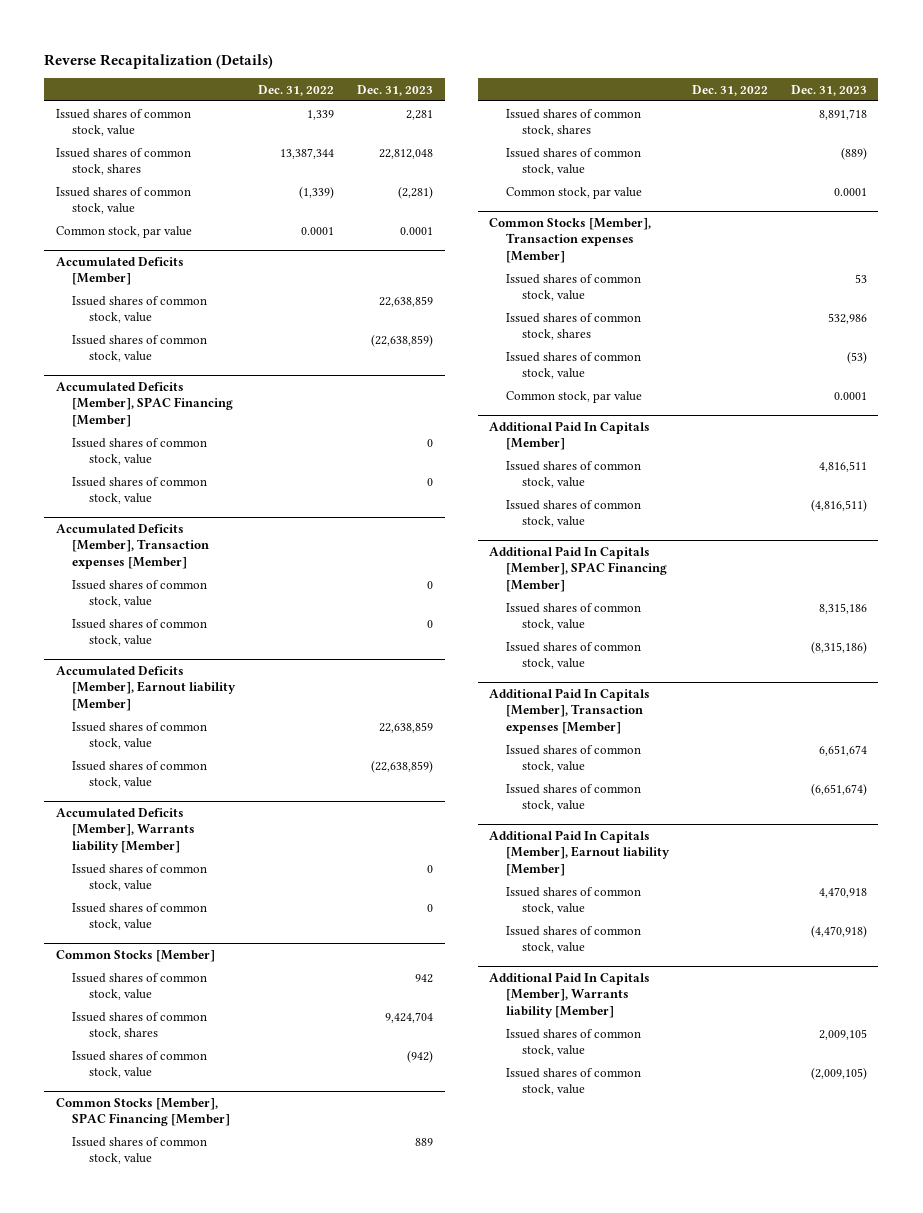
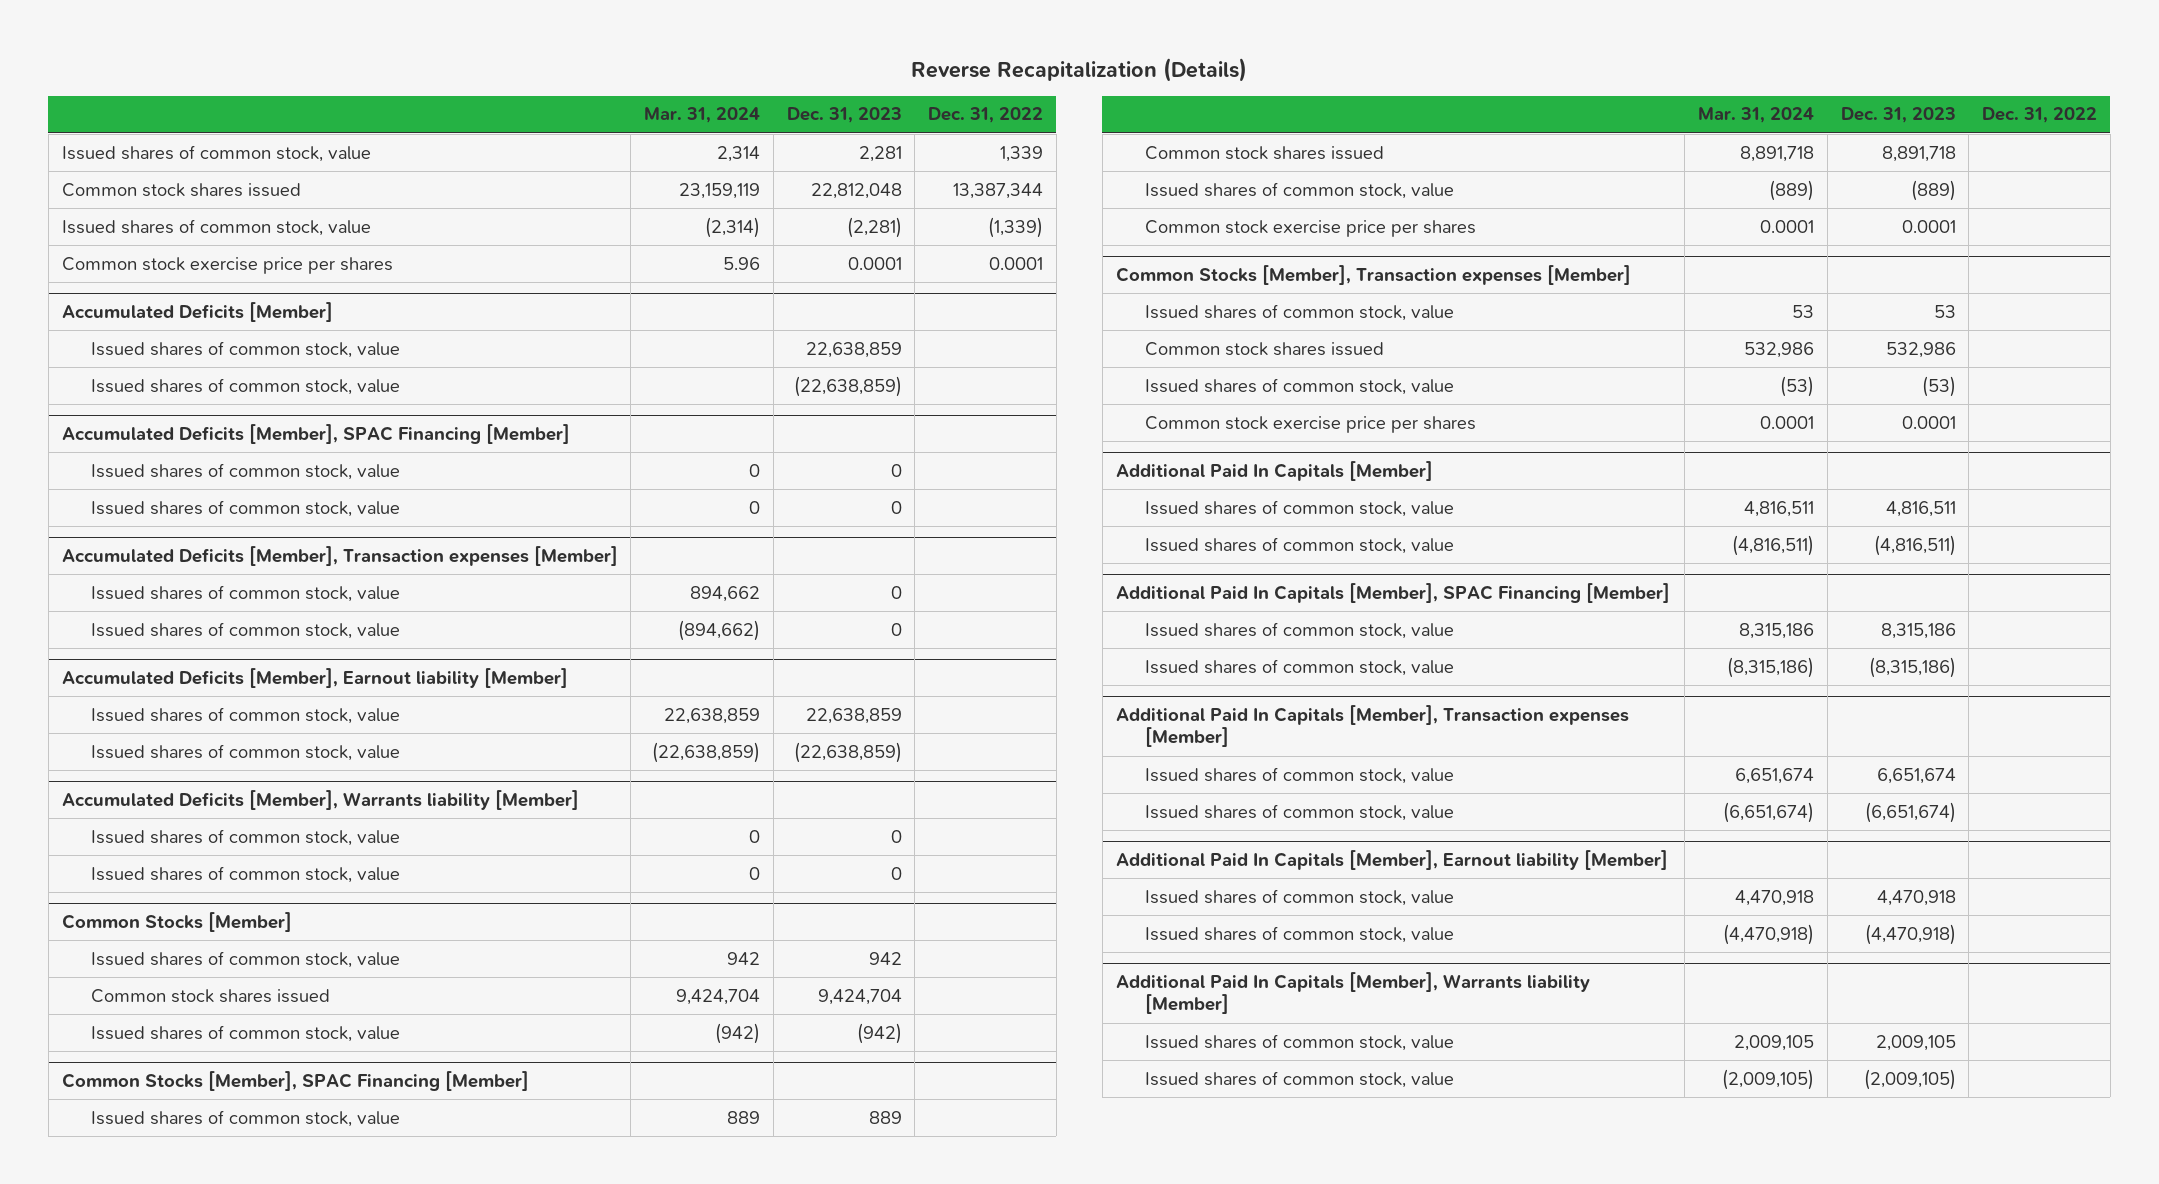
none -> [644,107,761,124] Mar. 31, 2024
[56,147,192,176] Issued shares of common stock, shares -> [61,182,301,197] Common stock shares issued
[56,225,193,238] Common stock, par value -> [61,256,393,274] Common stock exercise price per shares
[72,1011,208,1040] Issued shares of common stock, shares -> [90,988,330,1003] Common stock shares issued
[505,108,641,137] Issued shares of common stock, shares -> [1145,145,1385,160] Common stock shares issued
[505,186,642,199] Common stock, par value -> [1145,219,1477,237] Common stock exercise price per shares
[505,312,641,341] Issued shares of common stock, shares -> [1145,341,1385,356] Common stock shares issued
[505,390,642,403] Common stock, par value -> [1145,415,1477,433] Common stock exercise price per shares

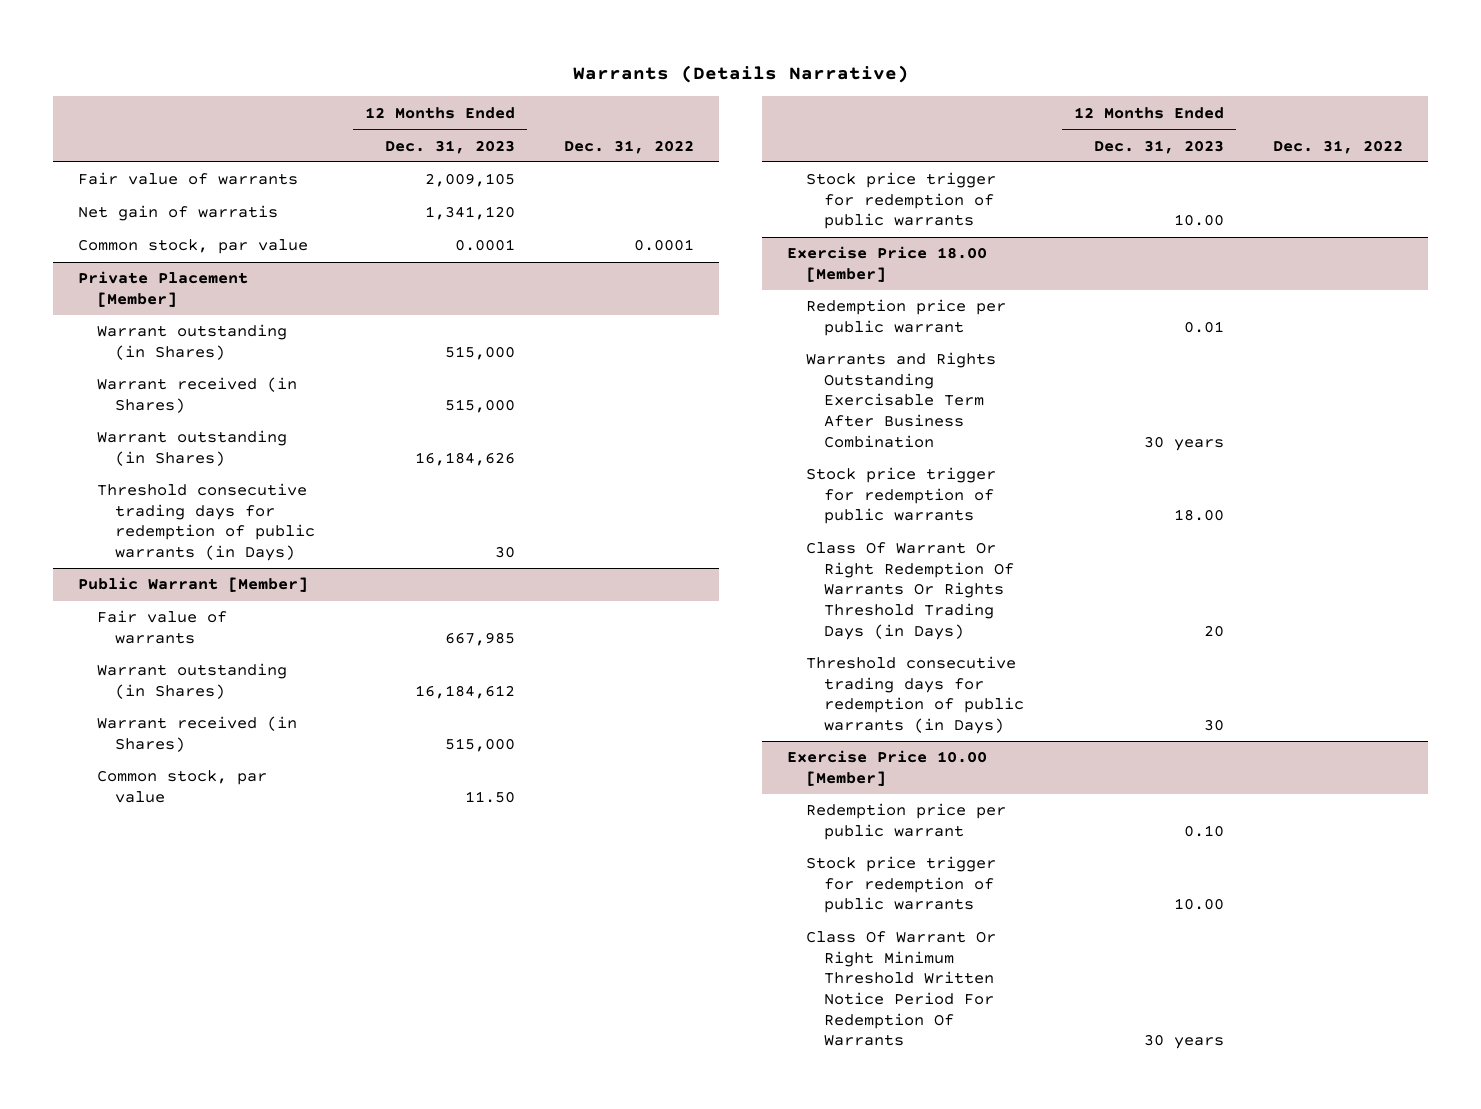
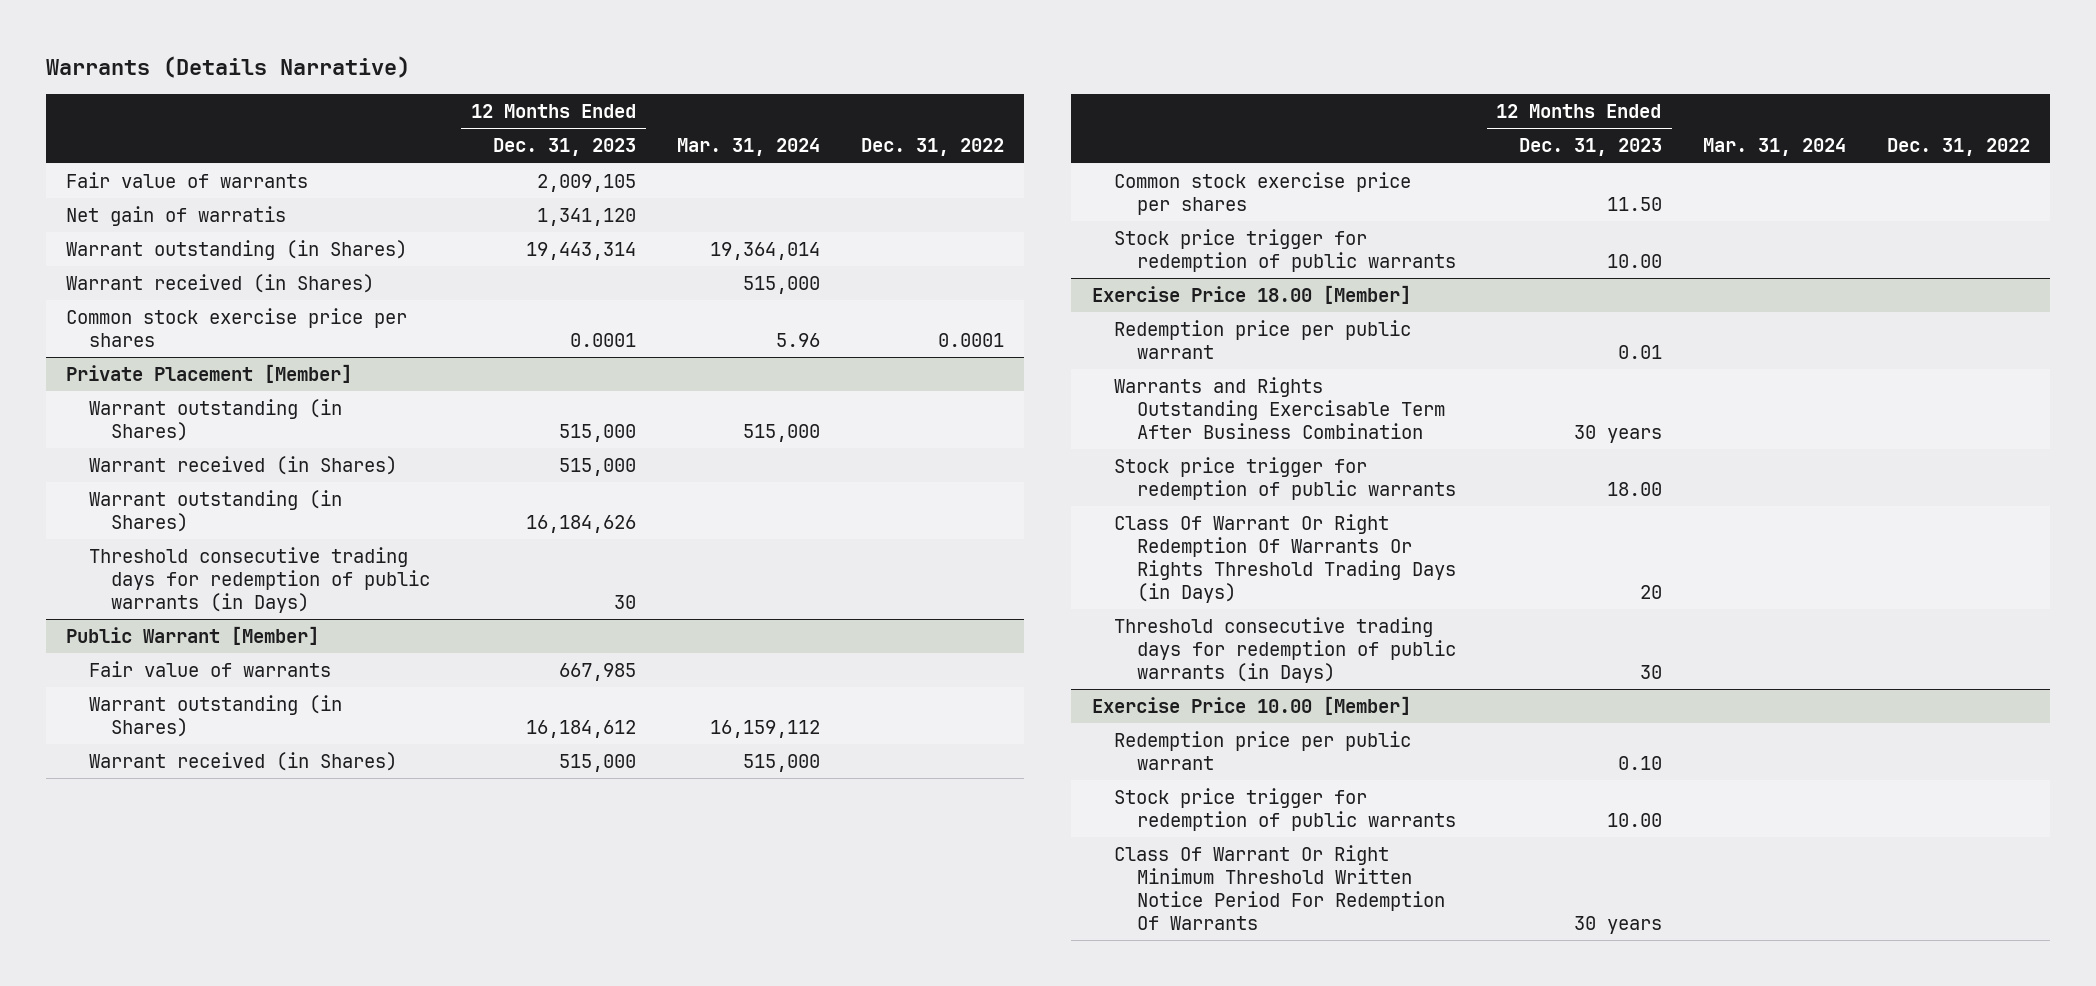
none -> [677,138,821,157] Mar. 31, 2024
none -> [66,240,408,261] Warrant outstanding (in Shares)
none -> [66,274,375,294] Warrant received (in Shares)
[77,239,308,255] Common stock, par value -> [66,308,408,348] Common stock exercise price per shares
[96,770,267,803] Common stock, par value -> [1114,172,1412,216] Common stock exercise price per shares

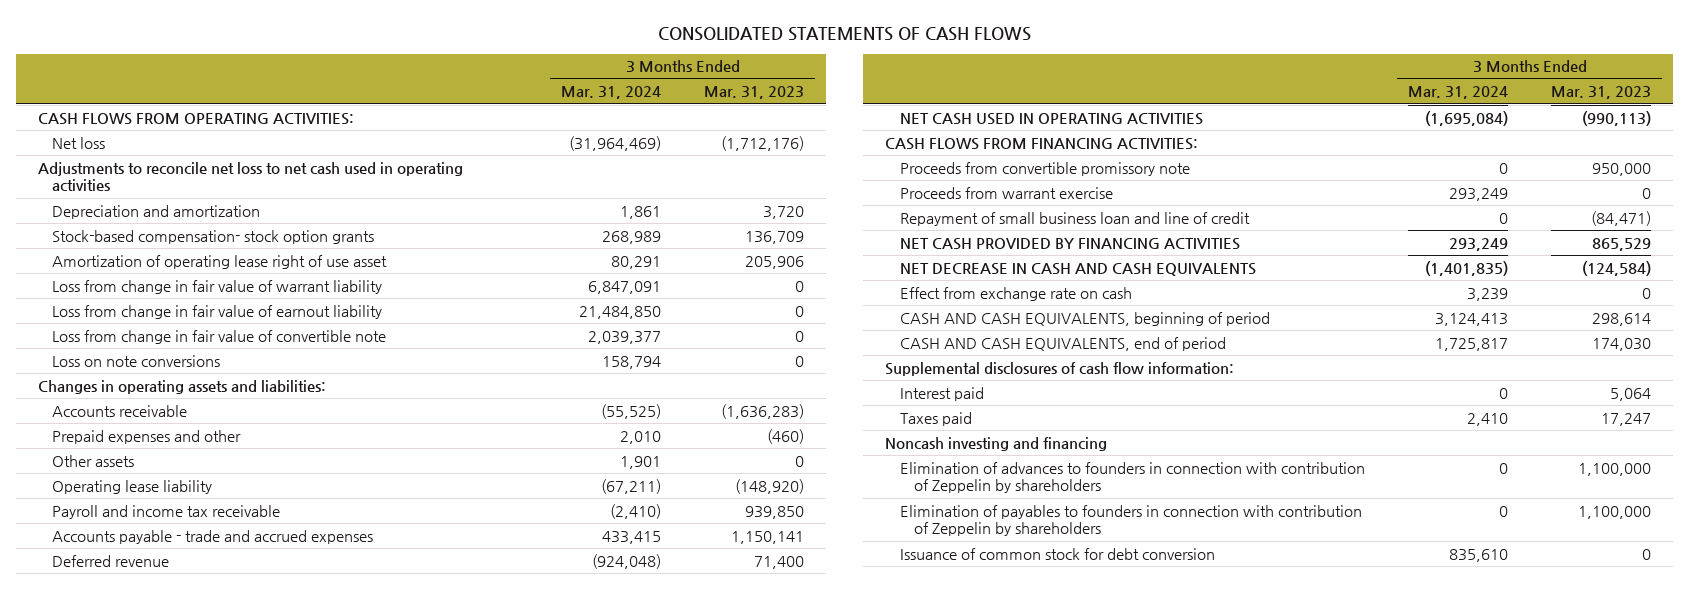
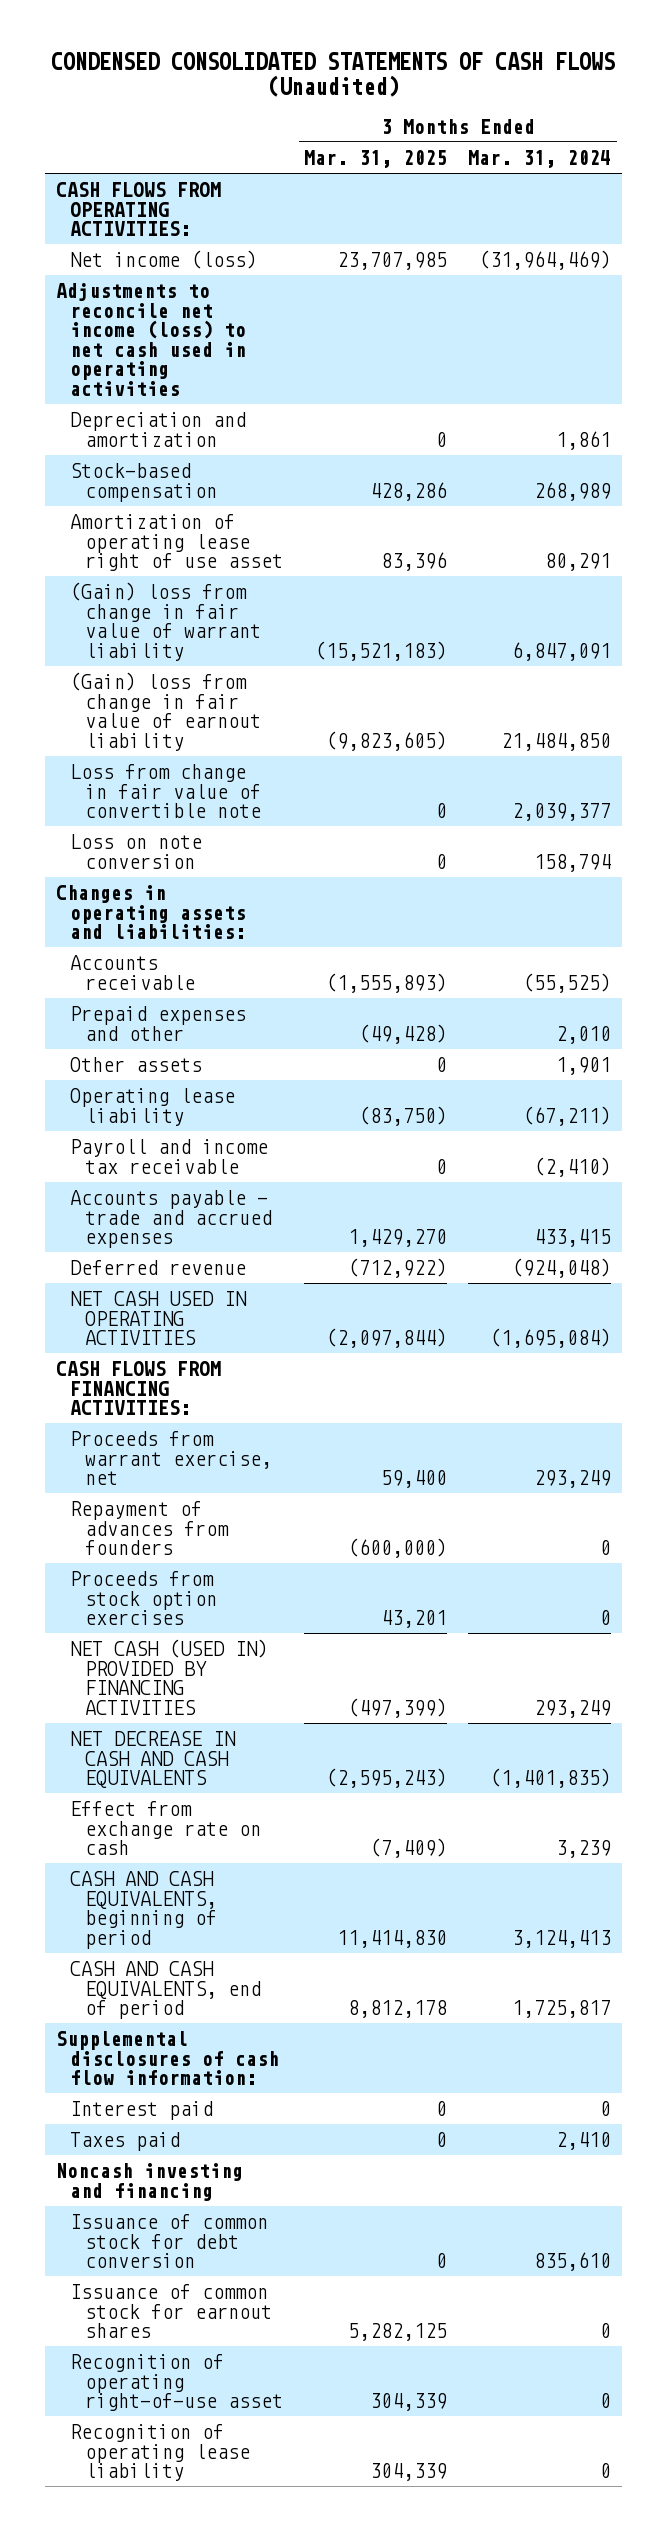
[658,26,1032,41] CONSOLIDATED STATEMENTS OF CASH FLOWS -> [51,51,616,97] CONDENSED CONSOLIDATED STATEMENTS OF CASH FLOWS (Unaudited)
[704,86,805,100] Mar. 31, 2023 -> none
none -> [303,149,447,168] Mar. 31, 2025
[52,136,106,149] Net loss -> [70,249,258,269] Net income (loss)
[37,161,463,192] Adjustments to reconcile net loss to net cash used in operating activities -> [55,282,247,396] Adjustments to reconcile net income (loss) to net cash used in operating activities
[52,229,375,244] Stock-based compensation- stock option grants -> [70,462,217,502] Stock-based compensation
[52,279,383,294] Loss from change in fair value of warrant liability -> [70,581,261,661] (Gain) loss from change in fair value of warrant liability
[52,304,383,319] Loss from change in fair value of earnout liability -> [70,671,261,751] (Gain) loss from change in fair value of earnout liability
[52,354,221,367] Loss on note conversions -> [70,833,203,869] Loss on note conversion
[899,161,1190,176] Proceeds from convertible promissory note -> none
[899,211,1250,226] Repayment of small business loan and line of credit -> none
[899,186,1113,199] Proceeds from warrant exercise -> [70,1430,272,1486] Proceeds from warrant exercise, net
none -> [70,1500,229,1556] Repayment of advances from founders
none -> [70,1570,217,1626] Proceeds from stock option exercises
[899,237,1240,250] NET CASH PROVIDED BY FINANCING ACTIVITIES -> [70,1638,269,1715] NET CASH (USED IN) PROVIDED BY FINANCING ACTIVITIES
[899,461,1365,494] Elimination of advances to founders in connection with contribution of Zeppelin by shareholders -> none
[899,504,1362,537] Elimination of payables to founders in connection with contribution of Zeppelin by shareholders -> none
none -> [70,2283,272,2339] Issuance of common stock for earnout shares
none -> [70,2353,283,2412] Recognition of operating right-of-use asset
none -> [70,2423,250,2482] Recognition of operating lease liability

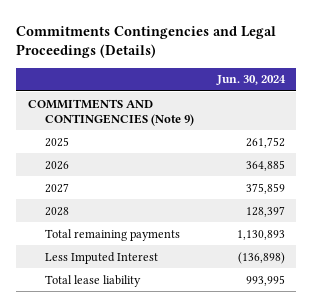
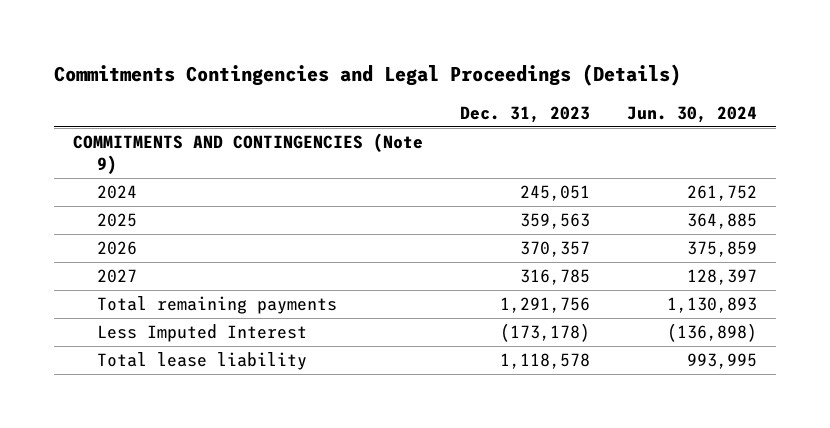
none -> [459,105,590,123] Dec. 31, 2023
[44,206,69,216] 2028 -> none
none -> [96,185,137,200] 2024
[245,136,285,148] 261,752 -> [687,213,758,230] 364,885
[245,159,285,171] 364,885 -> [687,241,758,258] 375,859
[245,182,285,194] 375,859 -> [687,269,758,286] 128,397

